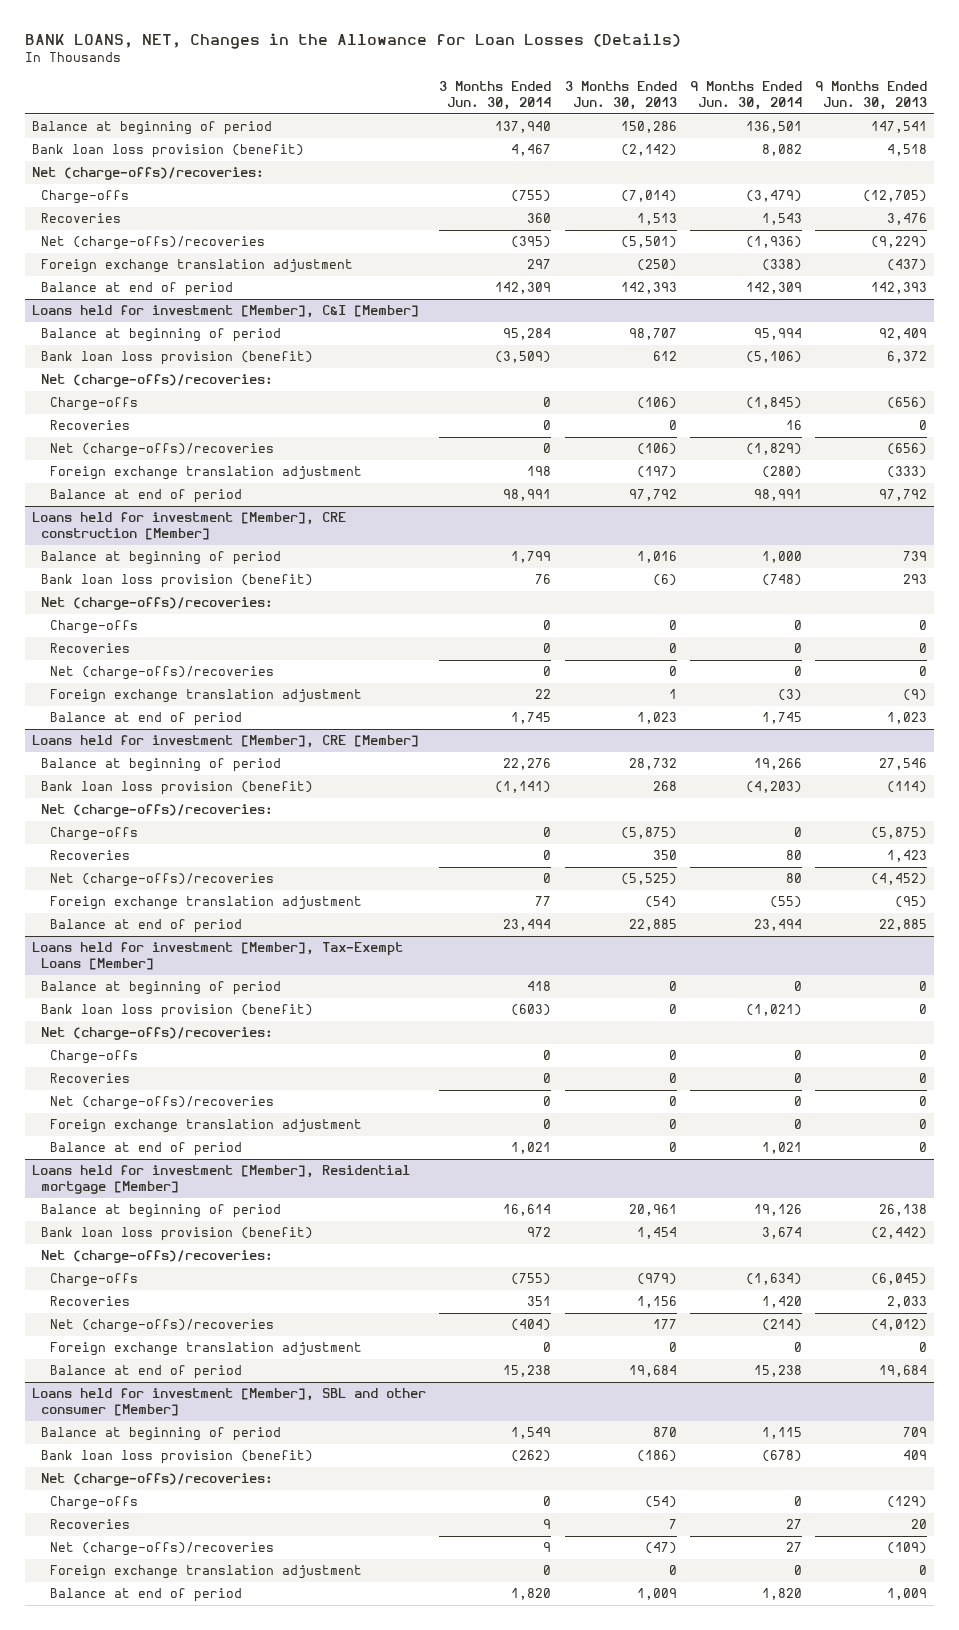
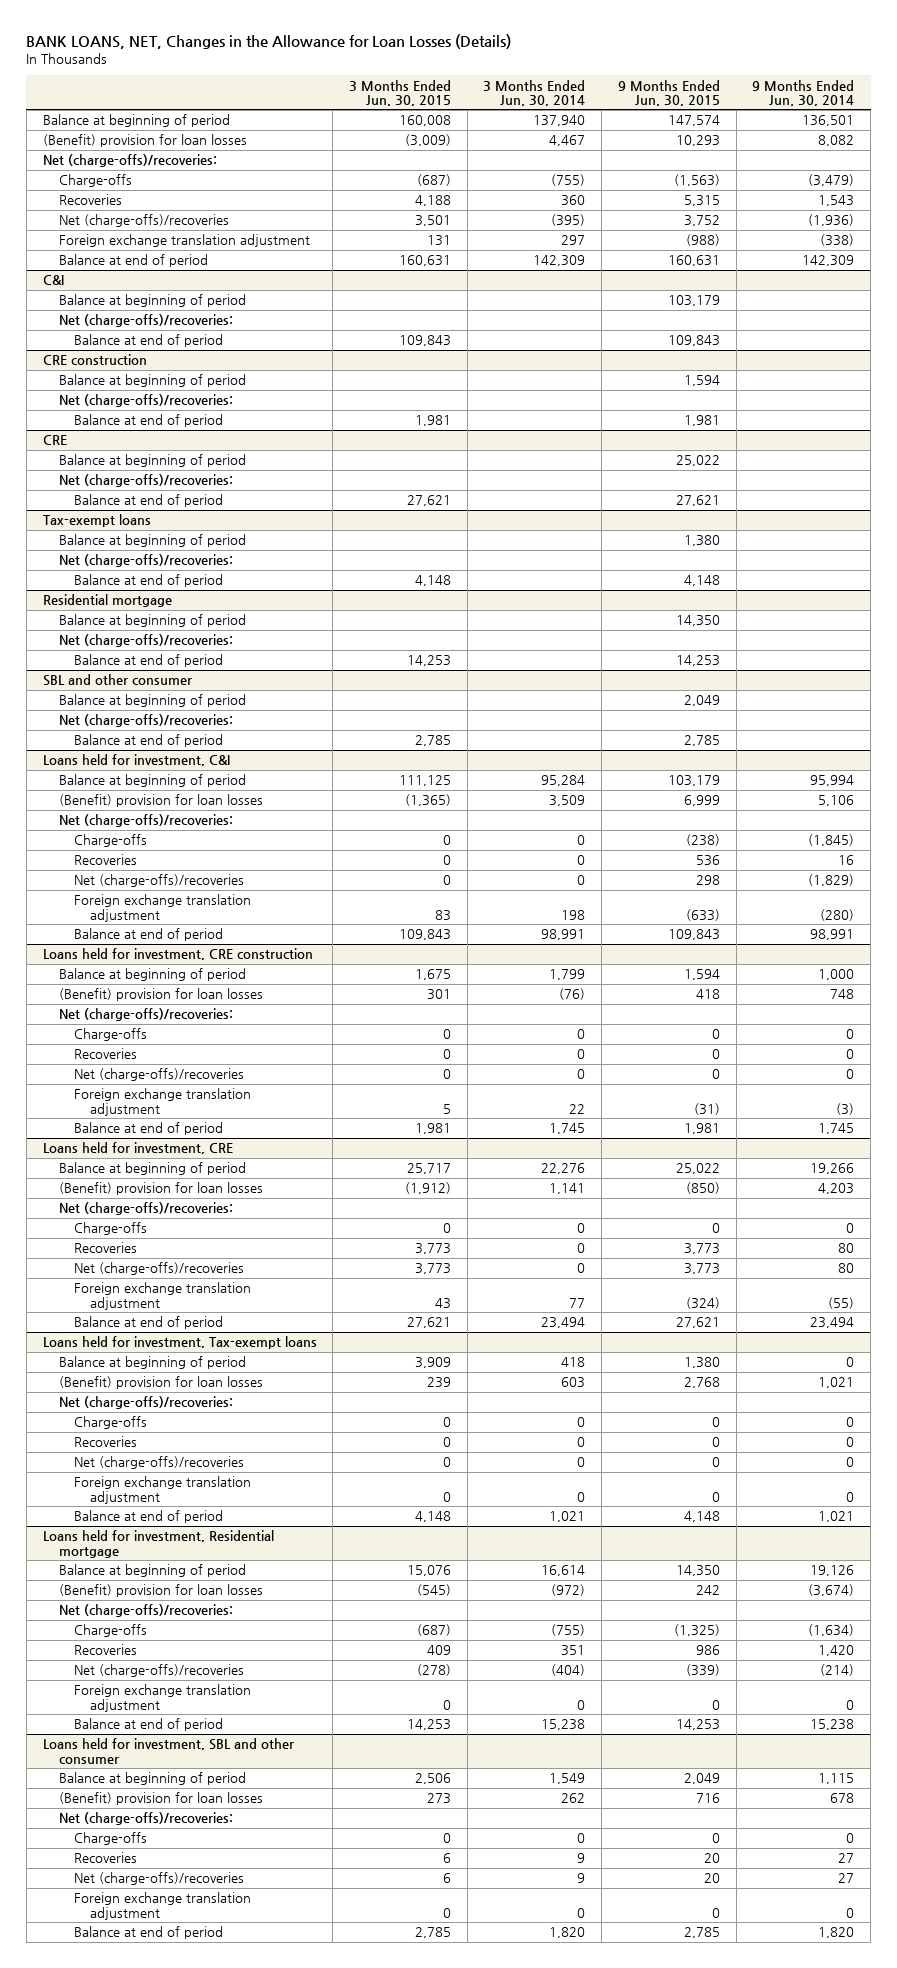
[564,80,677,111] 3 Months Ended Jun. 30, 2013 -> none
[815,80,928,111] 9 Months Ended Jun. 30, 2013 -> none
none -> [349,79,452,107] 3 Months Ended Jun. 30, 2015
none -> [617,79,720,107] 9 Months Ended Jun. 30, 2015
[31,144,304,159] Bank loan loss provision (benefit) -> [42,134,247,148] (Benefit) provision for loan losses
none -> [42,275,64,286] C&I
none -> [58,294,246,308] Balance at beginning of period
none -> [58,314,233,328] Net (charge-offs)/recoveries:
none -> [74,334,224,348] Balance at end of period
none -> [42,354,147,366] CRE construction
none -> [58,374,246,388] Balance at beginning of period
none -> [58,394,233,408] Net (charge-offs)/recoveries:
none -> [74,414,224,428] Balance at end of period
none -> [42,435,67,446] CRE
none -> [58,454,246,468] Balance at beginning of period
none -> [58,474,233,488] Net (charge-offs)/recoveries:
none -> [74,494,224,508] Balance at end of period
none -> [42,514,151,528] Tax-exempt loans
none -> [58,534,246,548] Balance at beginning of period
none -> [58,554,233,568] Net (charge-offs)/recoveries:
none -> [74,574,224,588] Balance at end of period
none -> [42,594,172,608] Residential mortgage
none -> [58,614,246,628] Balance at beginning of period
none -> [58,634,233,648] Net (charge-offs)/recoveries:
none -> [74,654,224,668] Balance at end of period
none -> [42,674,192,687] SBL and other consumer
none -> [58,694,246,708] Balance at beginning of period
none -> [58,714,233,728] Net (charge-offs)/recoveries:
none -> [74,734,224,748] Balance at end of period
[31,305,419,319] Loans held for investment [Member], C&I [Member] -> [42,754,230,767] Loans held for investment, C&I
[41,351,314,366] Bank loan loss provision (benefit) -> [58,794,263,808] (Benefit) provision for loan losses
[495,351,552,364] (3,509) -> [549,795,586,807] 3,509
[745,351,802,364] (5,106) -> [818,795,855,807] 5,106
[31,512,346,541] Loans held for investment [Member], CRE construction [Member] -> [42,948,313,961] Loans held for investment, CRE construction
[41,574,314,589] Bank loan loss provision (benefit) -> [58,988,263,1002] (Benefit) provision for loan losses
[535,574,552,585] 76 -> [559,988,586,1001] (76)
[761,574,802,587] (748) -> [830,989,855,1000] 748
[31,735,419,749] Loans held for investment [Member], CRE [Member] -> [42,1142,233,1155] Loans held for investment, CRE
[41,781,314,796] Bank loan loss provision (benefit) -> [58,1182,263,1196] (Benefit) provision for loan losses
[495,781,552,794] (1,141) -> [549,1183,586,1195] 1,141
[745,781,802,794] (4,203) -> [818,1183,855,1195] 4,203
[31,942,403,971] Loans held for investment [Member], Tax-Exempt Loans [Member] -> [42,1336,317,1350] Loans held for investment, Tax-exempt loans
[41,1004,314,1019] Bank loan loss provision (benefit) -> [58,1376,263,1390] (Benefit) provision for loan losses
[511,1004,552,1017] (603) -> [561,1377,586,1389] 603
[745,1004,802,1017] (1,021) -> [818,1377,855,1389] 1,021
[31,1165,410,1195] Loans held for investment [Member], Residential mortgage [Member] -> [42,1530,274,1558] Loans held for investment, Residential mortgage
[41,1227,314,1242] Bank loan loss provision (benefit) -> [58,1584,263,1598] (Benefit) provision for loan losses
[527,1227,552,1238] 972 -> [551,1584,586,1597] (972)
[761,1227,802,1240] 3,674 -> [808,1584,855,1597] (3,674)
[31,1388,426,1417] Loans held for investment [Member], SBL and other consumer [Member] -> [42,1738,294,1764] Loans held for investment, SBL and other consumer
[41,1450,314,1465] Bank loan loss provision (benefit) -> [58,1792,263,1806] (Benefit) provision for loan losses
[511,1450,552,1463] (262) -> [561,1793,586,1804] 262
[761,1450,802,1463] (678) -> [830,1793,855,1804] 678

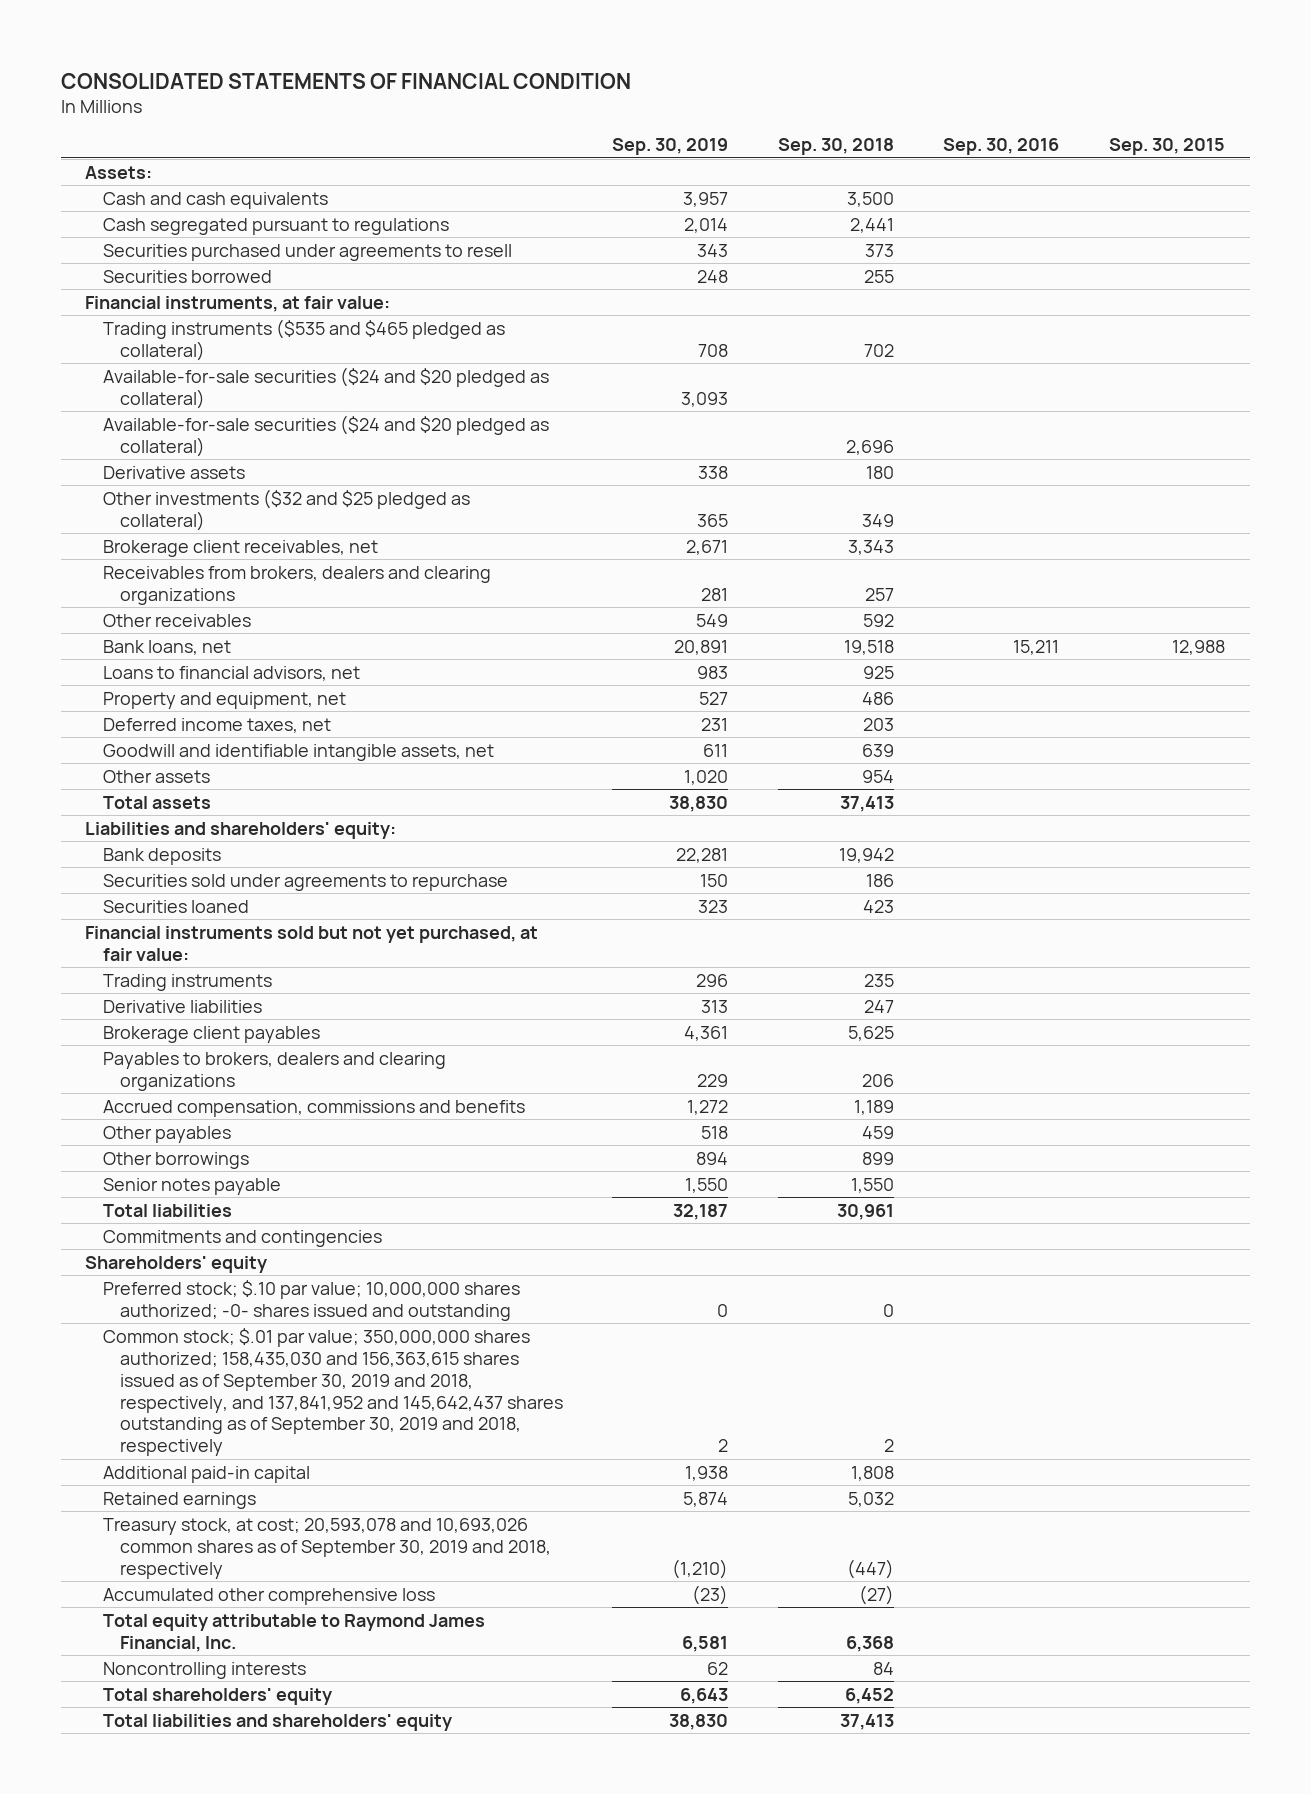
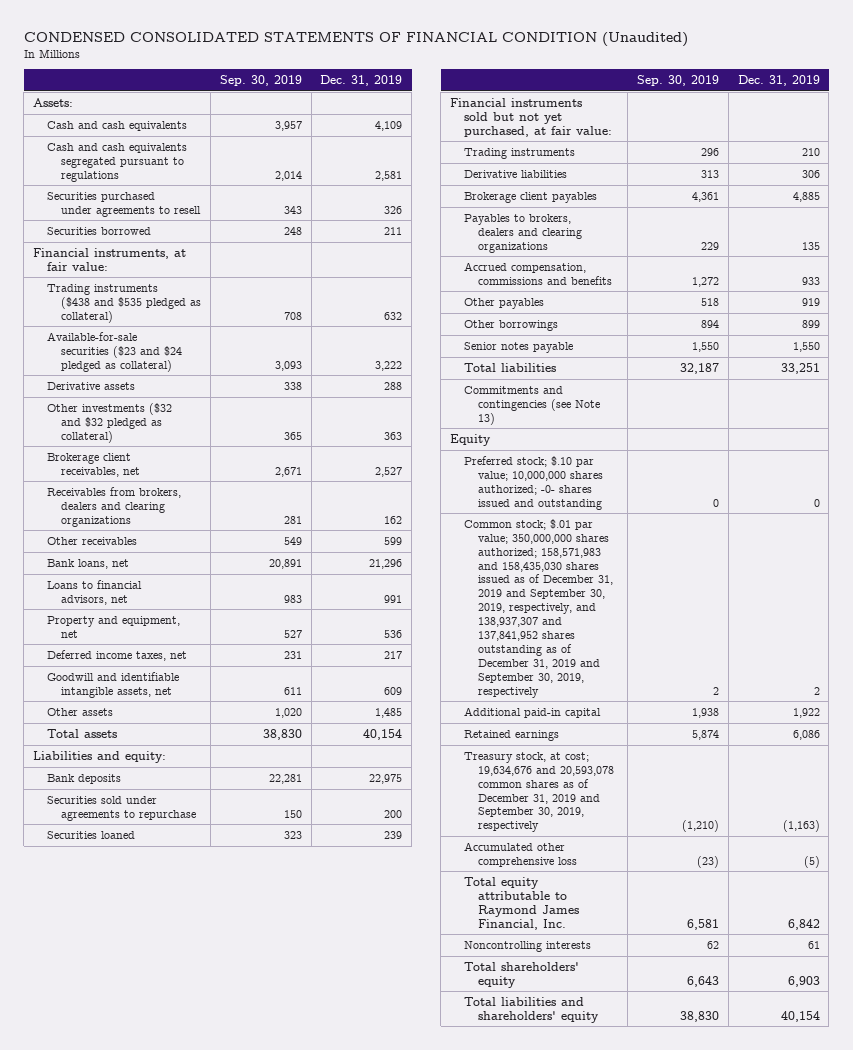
[60,72,631,89] CONSOLIDATED STATEMENTS OF FINANCIAL CONDITION -> [23,31,688,47] CONDENSED CONSOLIDATED STATEMENTS OF FINANCIAL CONDITION (Unaudited)
[777,138,894,156] Sep. 30, 2018 -> none
[943,138,1060,156] Sep. 30, 2016 -> none
[1109,138,1226,156] Sep. 30, 2015 -> none
none -> [320,75,403,87] Dec. 31, 2019
[102,217,449,235] Cash segregated pursuant to regulations -> [47,142,188,182] Cash and cash equivalents segregated pursuant to regulations
[102,414,549,457] Available-for-sale securities ($24 and $20 pledged as collateral) -> none
[102,318,505,361] Trading instruments ($535 and $465 pledged as collateral) -> [47,283,201,323] Trading instruments ($438 and $535 pledged as collateral)
[102,366,549,409] Available-for-sale securities ($24 and $20 pledged as collateral) -> [47,331,182,372] Available-for-sale securities ($23 and $24 pledged as collateral)
[102,488,470,531] Other investments ($32 and $25 pledged as collateral) -> [47,402,173,443] Other investments ($32 and $32 pledged as collateral)
[85,821,397,839] Liabilities and shareholders' equity: -> [33,750,167,763] Liabilities and equity:
[102,1229,382,1247] Commitments and contingencies -> [464,385,601,425] Commitments and contingencies (see Note 13)
[85,1255,268,1273] Shareholders' equity -> [450,433,492,446] Equity
[102,1327,563,1457] Common stock; $.01 par value; 350,000,000 shares authorized; 158,435,030 and 156,363,615 shares issued as of September 30, 2019 and 2018, respectively, and 137,841,952 and 145,642,437 shares outstanding as of September 30, 2019 and 2018, respectively -> [464,518,614,698] Common stock; $.01 par value; 350,000,000 shares authorized; 158,571,983 and 158,435,030 shares issued as of December 31, 2019 and September 30, 2019, respectively, and 138,937,307 and 137,841,952 shares outstanding as of December 31, 2019 and September 30, 2019, respectively
[102,1517,551,1579] Treasury stock, at cost; 20,593,078 and 10,693,026 common shares as of September 30, 2019 and 2018, respectively -> [464,751,615,833] Treasury stock, at cost; 19,634,676 and 20,593,078 common shares as of December 31, 2019 and September 30, 2019, respectively

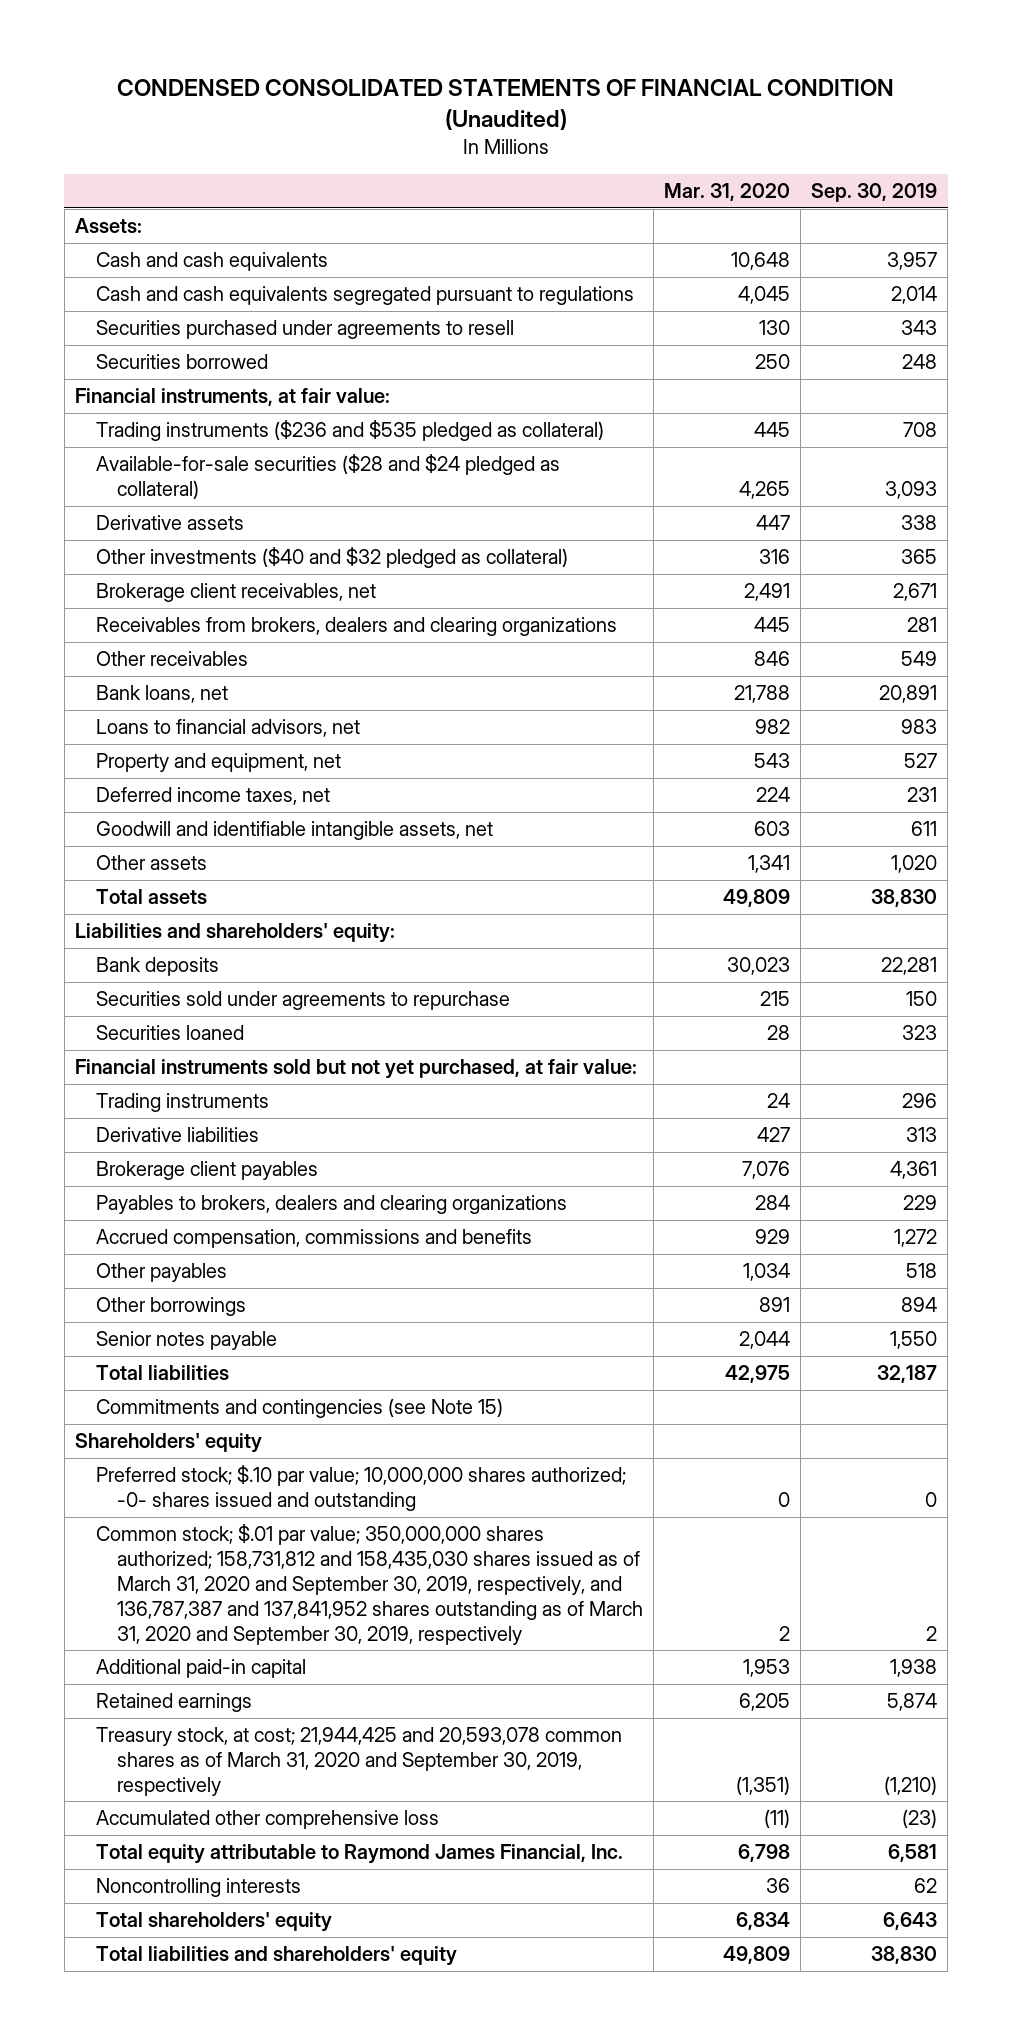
[320,75,403,87] Dec. 31, 2019 -> none
none -> [664,183,791,202] Mar. 31, 2020
[47,283,201,323] Trading instruments ($438 and $535 pledged as collateral) -> [95,420,604,442] Trading instruments ($236 and $535 pledged as collateral)
[47,331,182,372] Available-for-sale securities ($23 and $24 pledged as collateral) -> [95,454,560,500] Available-for-sale securities ($28 and $24 pledged as collateral)
[47,402,173,443] Other investments ($32 and $32 pledged as collateral) -> [95,547,568,569] Other investments ($40 and $32 pledged as collateral)
[33,750,167,763] Liabilities and equity: -> [74,923,395,944] Liabilities and shareholders' equity:
[464,385,601,425] Commitments and contingencies (see Note 13) -> [95,1398,503,1419] Commitments and contingencies (see Note 15)
[450,433,492,446] Equity -> [74,1433,262,1454] Shareholders' equity
[464,518,614,698] Common stock; $.01 par value; 350,000,000 shares authorized; 158,571,983 and 158,435,030 shares issued as of December 31, 2019 and September 30, 2019, respectively, and 138,937,307 and 137,841,952 shares outstanding as of December 31, 2019 and September 30, 2019, respectively -> [95,1524,643,1645] Common stock; $.01 par value; 350,000,000 shares authorized; 158,731,812 and 158,435,030 shares issued as of March 31, 2020 and September 30, 2019, respectively, and 136,787,387 and 137,841,952 shares outstanding as of March 31, 2020 and September 30, 2019, respectively
[464,751,615,833] Treasury stock, at cost; 19,634,676 and 20,593,078 common shares as of December 31, 2019 and September 30, 2019, respectively -> [95,1727,622,1797] Treasury stock, at cost; 21,944,425 and 20,593,078 common shares as of March 31, 2020 and September 30, 2019, respectively

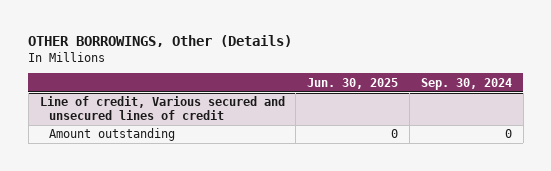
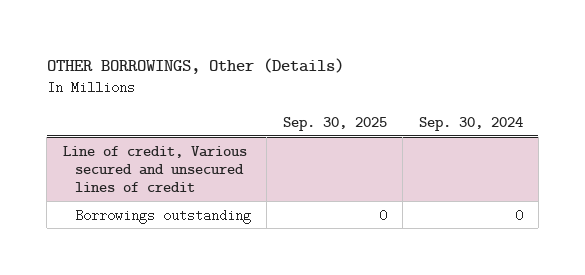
[307,77,399,89] Jun. 30, 2025 -> none
none -> [282,116,387,131] Sep. 30, 2025
[48,128,175,142] Amount outstanding -> [75,208,252,224] Borrowings outstanding

